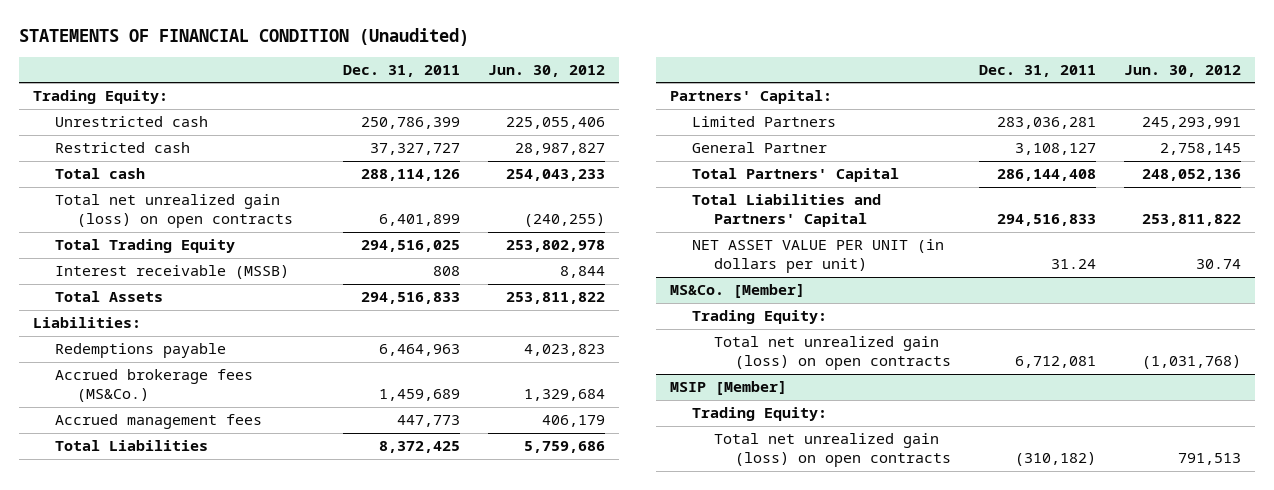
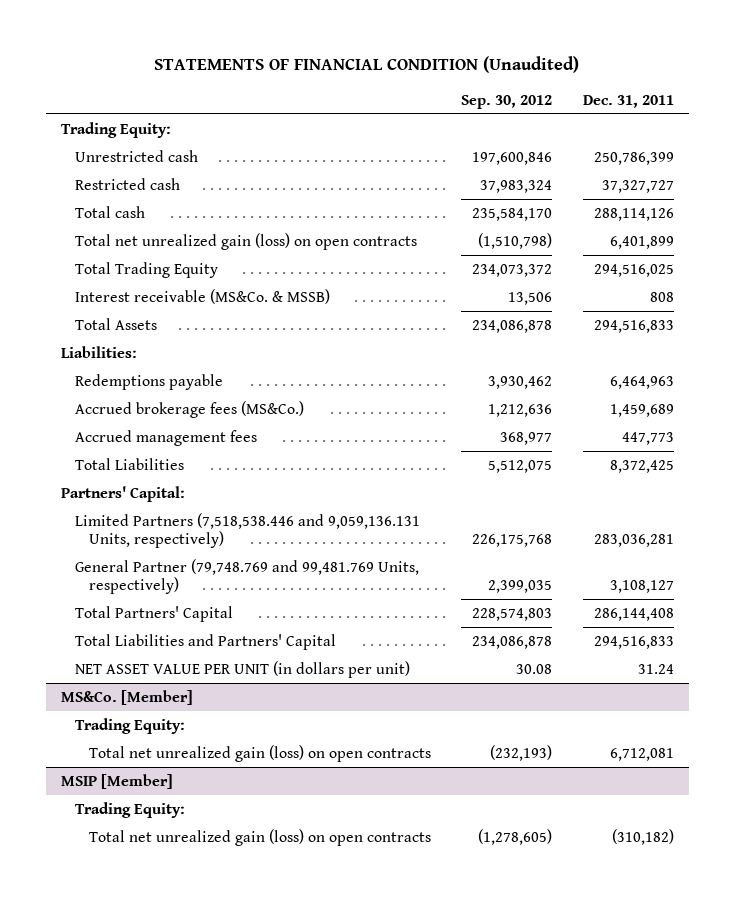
[487,65,605,78] Jun. 30, 2012 -> none
none -> [461,94,553,109] Sep. 30, 2012
[54,265,289,280] Interest receivable (MSSB) -> [74,288,330,304] Interest receivable (MS&Co. & MSSB)
[691,116,836,128] Limited Partners -> [74,512,420,549] Limited Partners (7,518,538.446 and 9,059,136.131 Units, respectively)
[691,142,827,154] General Partner -> [74,558,419,595] General Partner (79,748.769 and 99,481.769 Units, respectively)

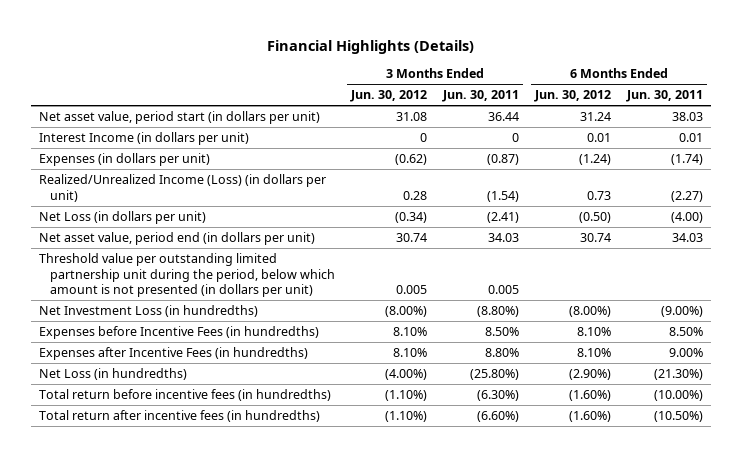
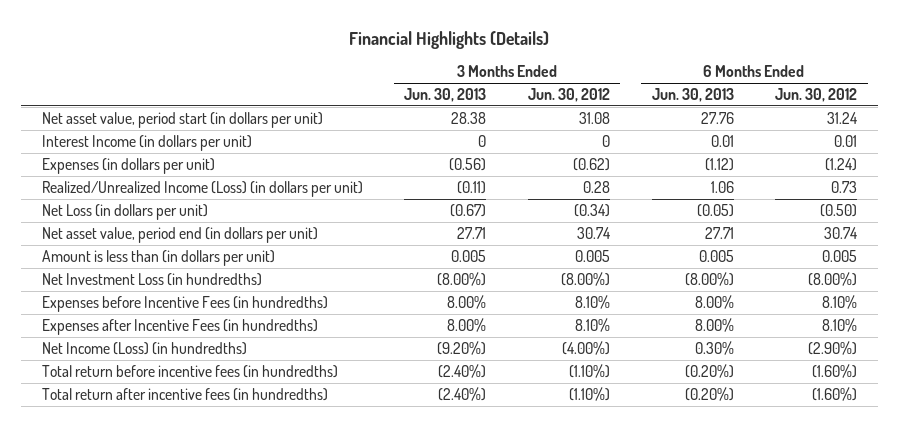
[441,90,519,103] Jun. 30, 2011 -> none
[626,90,704,103] Jun. 30, 2011 -> none
none -> [404,88,487,103] Jun. 30, 2013
none -> [651,88,734,103] Jun. 30, 2013
[39,253,335,298] Threshold value per outstanding limited partnership unit during the period, below which amount is not presented (in dollars per unit) -> none
none -> [41,250,275,267] Amount is less than (in dollars per unit)
[39,368,188,381] Net Loss (in hundredths) -> [41,342,247,356] Net Income (Loss) (in hundredths)

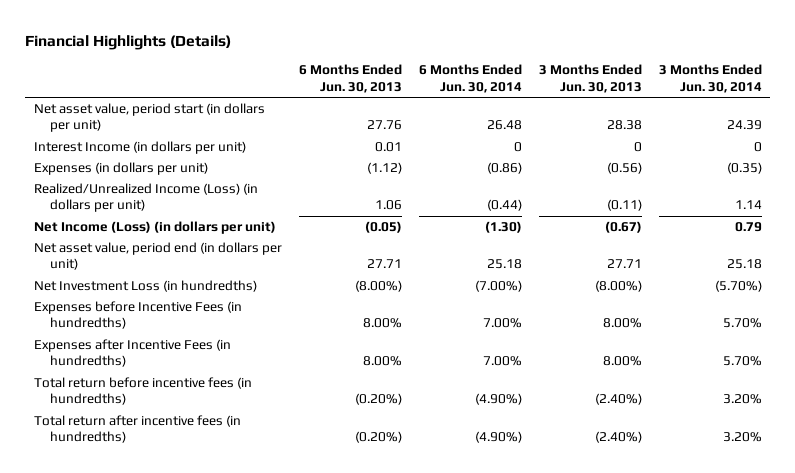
[527,88,610,103] Jun. 30, 2012 -> none
[775,88,858,103] Jun. 30, 2012 -> none
none -> [418,64,522,93] 6 Months Ended Jun. 30, 2014
none -> [658,64,762,93] 3 Months Ended Jun. 30, 2014
[41,204,208,221] Net Loss (in dollars per unit) -> [33,221,276,235] Net Income (Loss) (in dollars per unit)
[41,250,275,267] Amount is less than (in dollars per unit) -> none
[41,342,247,356] Net Income (Loss) (in hundredths) -> none

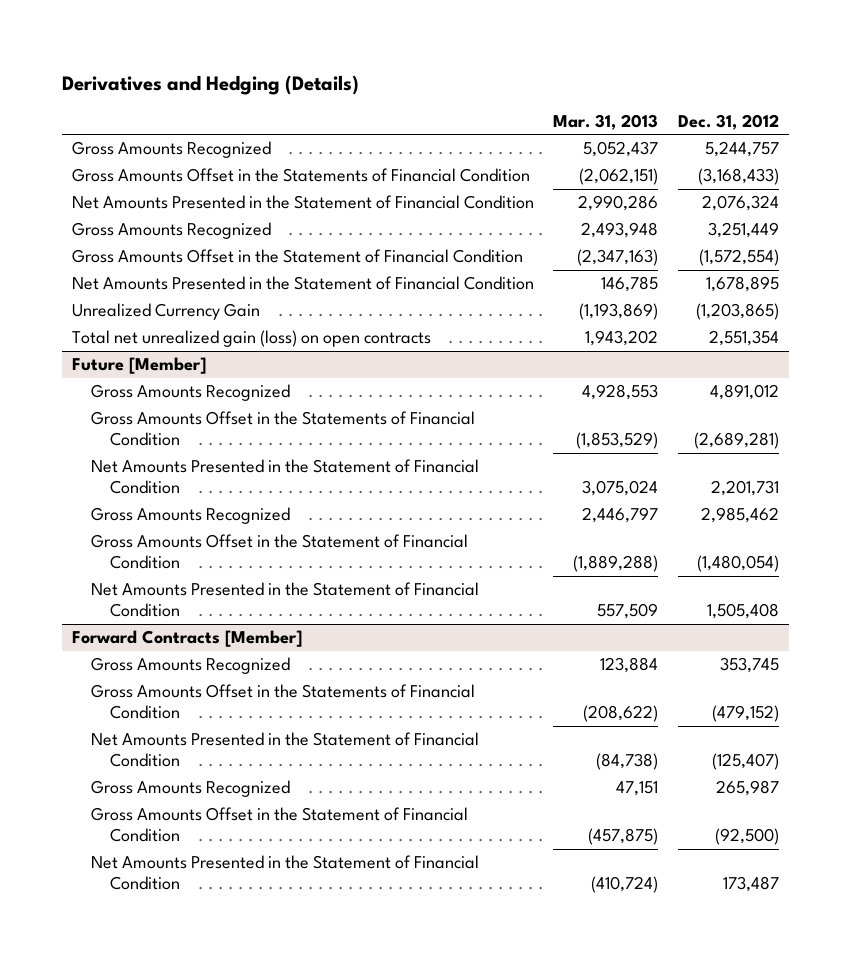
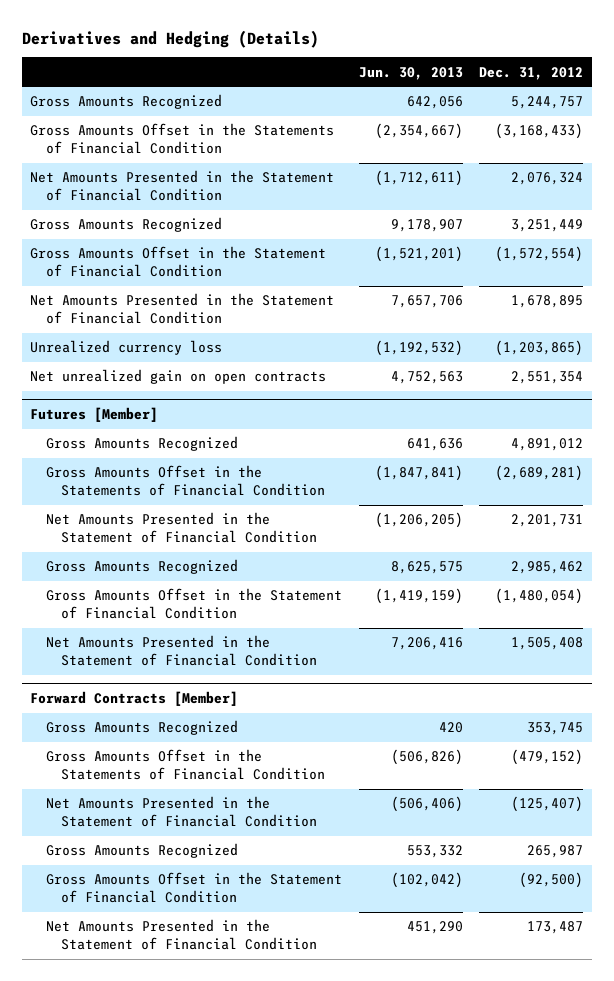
[553,113,659,130] Mar. 31, 2013 -> none
none -> [358,66,463,80] Jun. 30, 2013
[71,357,206,375] Future [Member] -> none
[71,303,260,321] Unrealized Currency Gain -> [30,340,223,356] Unrealized currency loss
[71,330,431,348] Total net unrealized gain (loss) on open contracts -> [30,369,327,385] Net unrealized gain on open contracts
none -> [30,407,159,423] Futures [Member]

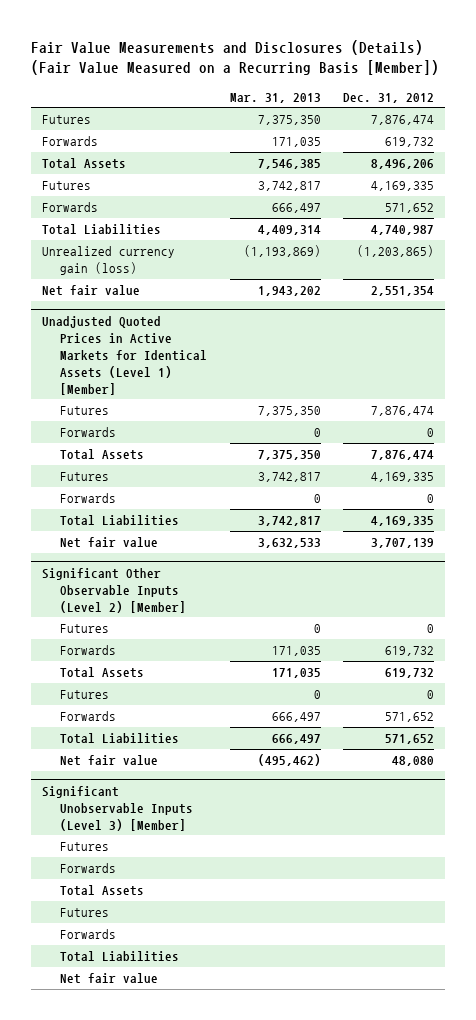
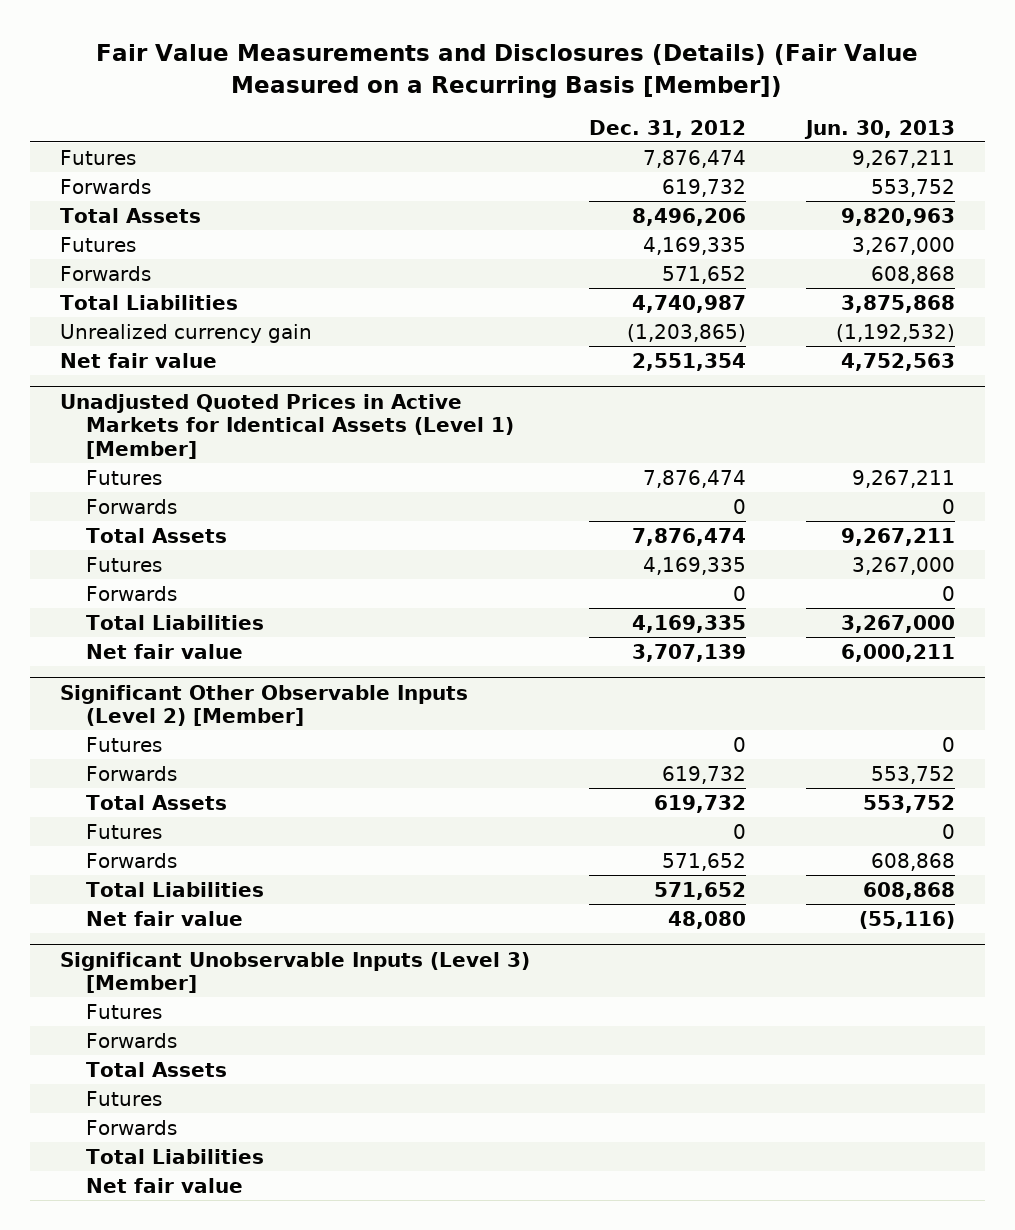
[229,92,321,103] Mar. 31, 2013 -> none
none -> [803,119,955,139] Jun. 30, 2013
[42,246,176,276] Unrealized currency gain (loss) -> [59,323,312,343] Unrealized currency gain

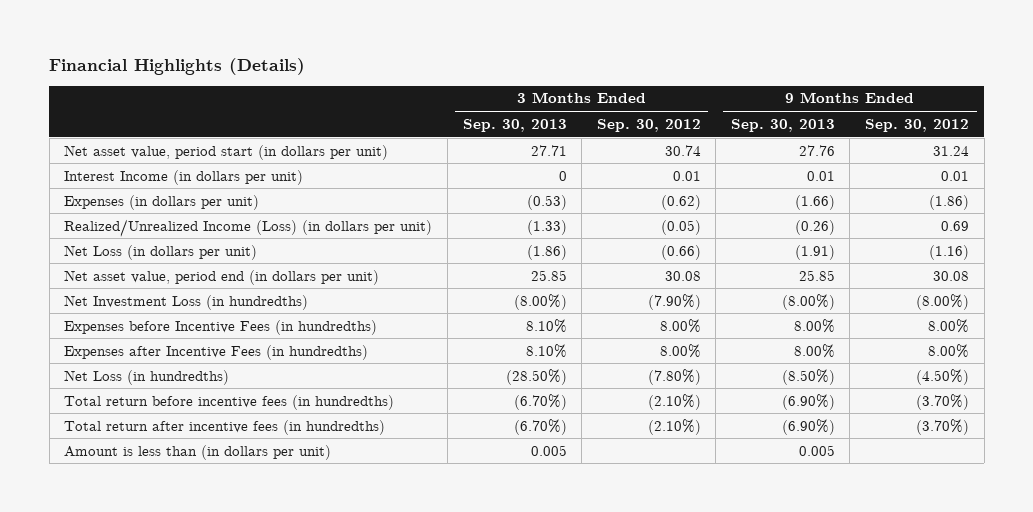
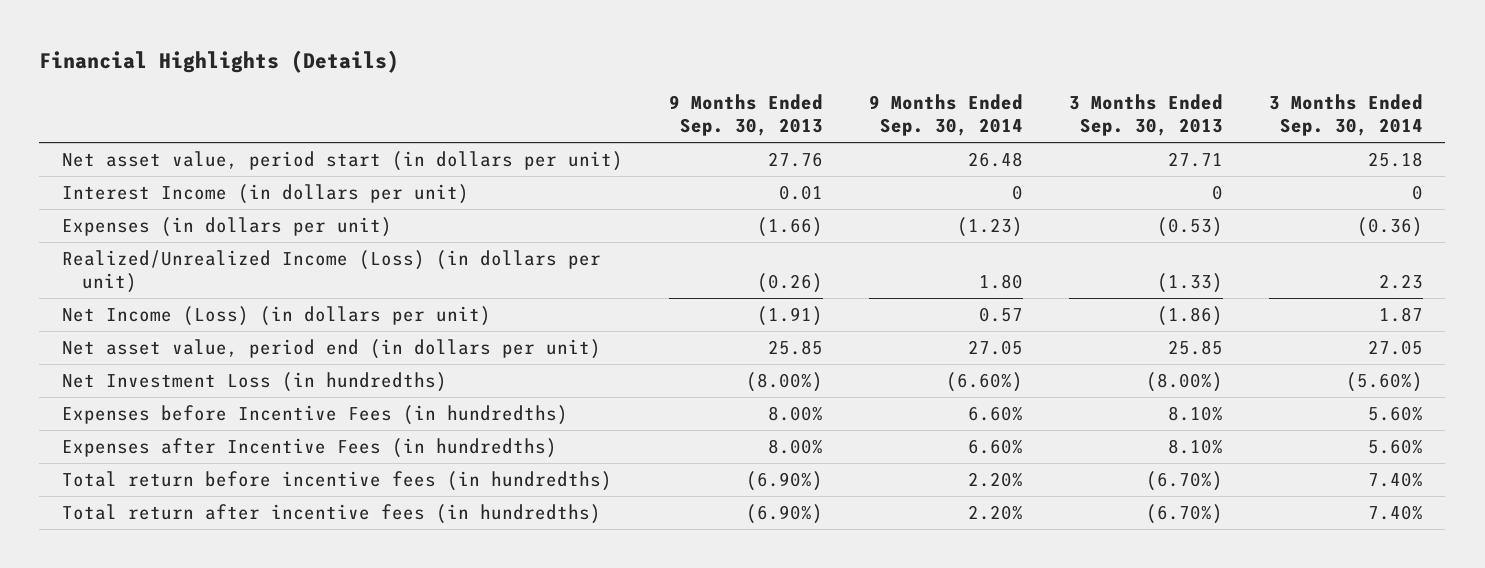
[596,118,701,132] Sep. 30, 2012 -> none
[865,118,970,132] Sep. 30, 2012 -> none
none -> [868,93,1023,137] 9 Months Ended Sep. 30, 2014
none -> [1268,93,1423,137] 3 Months Ended Sep. 30, 2014
[64,244,258,260] Net Loss (in dollars per unit) -> [62,305,492,326] Net Income (Loss) (in dollars per unit)
[64,369,230,385] Net Loss (in hundredths) -> none
[64,444,332,460] Amount is less than (in dollars per unit) -> none

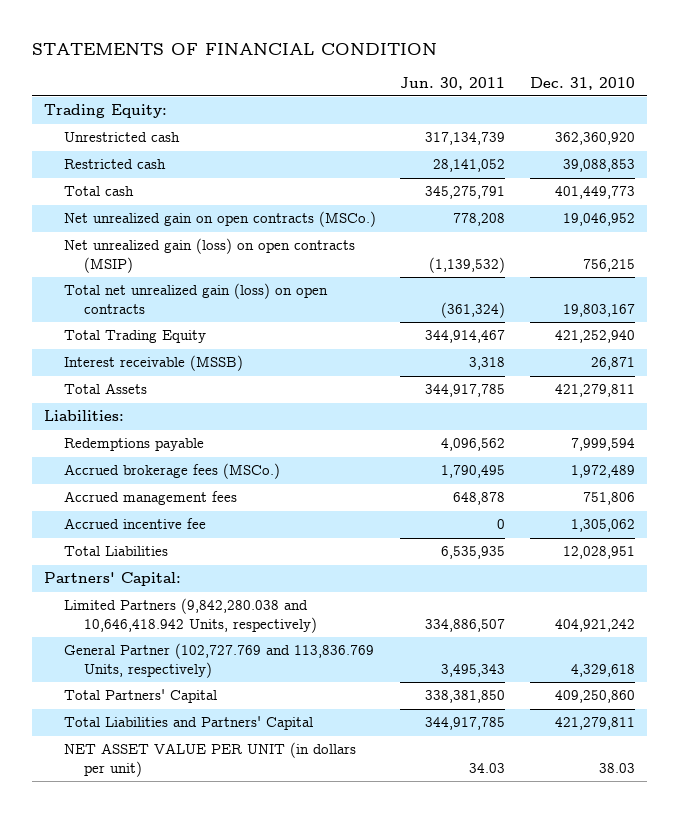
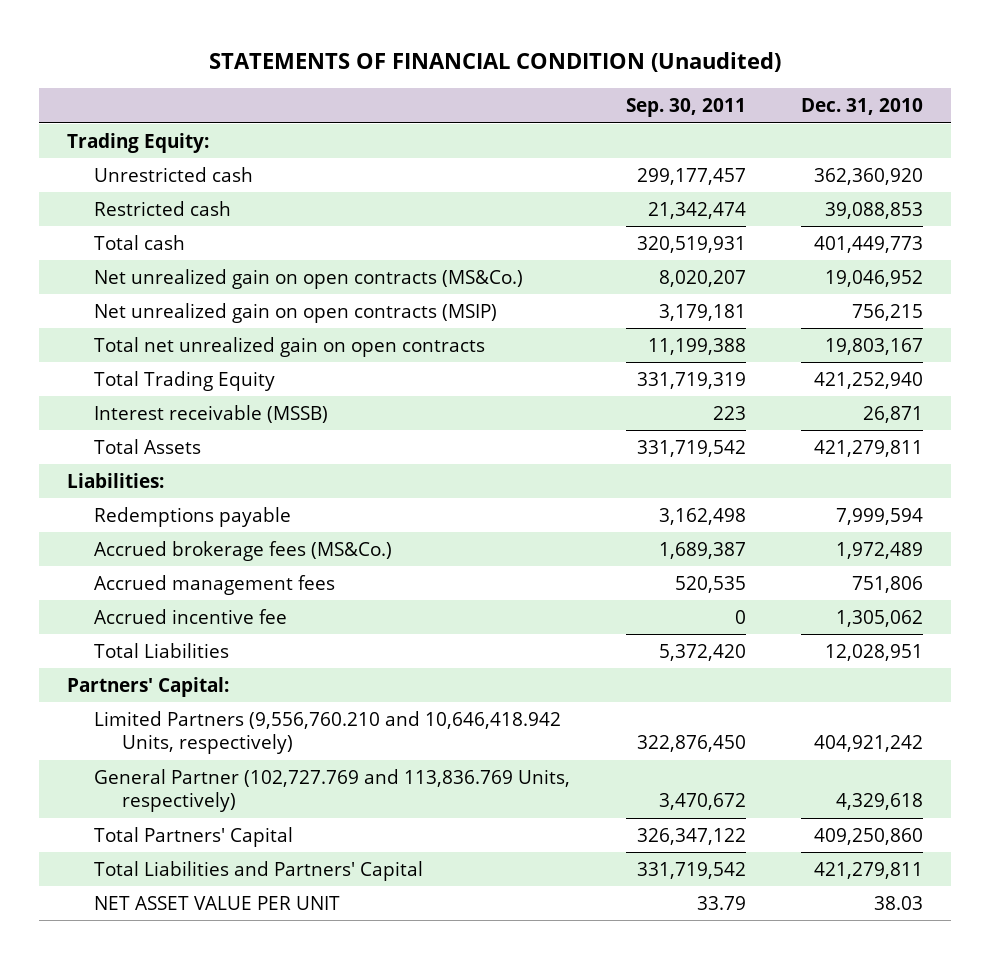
[32,42,438,55] STATEMENTS OF FINANCIAL CONDITION -> [209,52,782,73] STATEMENTS OF FINANCIAL CONDITION (Unaudited)
[400,76,506,90] Jun. 30, 2011 -> none
none -> [625,98,746,118] Sep. 30, 2011
[64,211,377,228] Net unrealized gain on open contracts (MSCo.) -> [94,268,524,289] Net unrealized gain on open contracts (MS&Co.)
[64,238,356,274] Net unrealized gain (loss) on open contracts (MSIP) -> [94,302,498,323] Net unrealized gain on open contracts (MSIP)
[64,283,329,315] Total net unrealized gain (loss) on open contracts -> [94,336,486,357] Total net unrealized gain on open contracts
[64,463,281,480] Accrued brokerage fees (MSCo.) -> [94,540,393,561] Accrued brokerage fees (MS&Co.)
[64,598,318,634] Limited Partners (9,842,280.038 and 10,646,418.942 Units, respectively) -> [94,710,562,755] Limited Partners (9,556,760.210 and 10,646,418.942 Units, respectively)
[64,742,357,778] NET ASSET VALUE PER UNIT (in dollars per unit) -> [94,895,341,910] NET ASSET VALUE PER UNIT

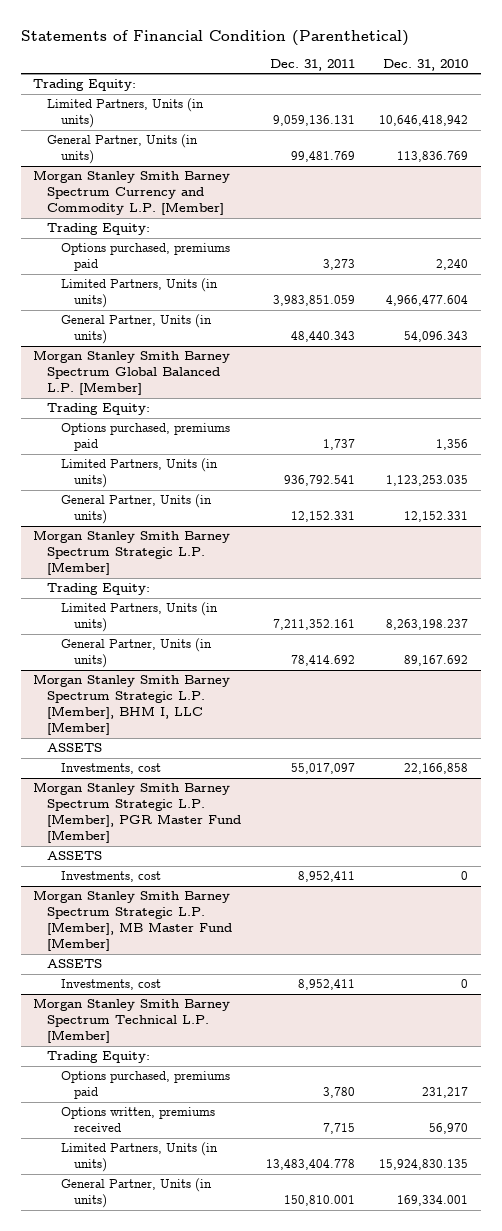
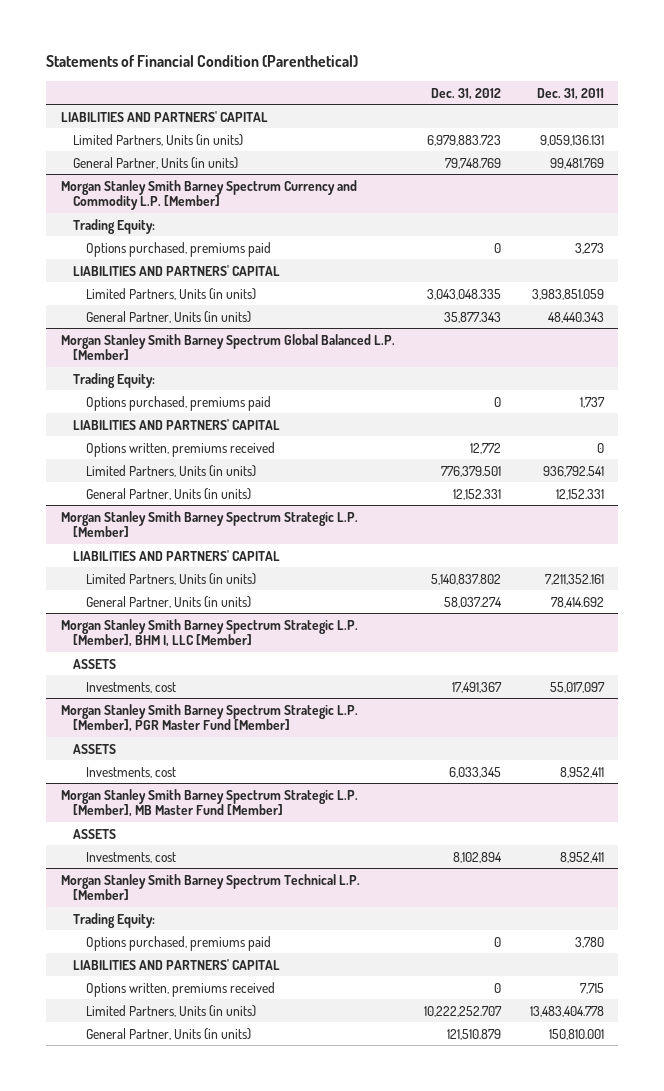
[383,58,469,71] Dec. 31, 2010 -> none
none -> [430,87,501,100] Dec. 31, 2012
[33,79,137,92] Trading Equity: -> none
none -> [60,110,268,122] LIABILITIES AND PARTNERS' CAPITAL
none -> [73,264,281,276] LIABILITIES AND PARTNERS' CAPITAL
none -> [73,418,281,430] LIABILITIES AND PARTNERS' CAPITAL
none -> [85,441,275,457] Options written, premiums received
[46,583,150,596] Trading Equity: -> none
none -> [73,549,281,561] LIABILITIES AND PARTNERS' CAPITAL
none -> [73,958,281,970] LIABILITIES AND PARTNERS' CAPITAL

